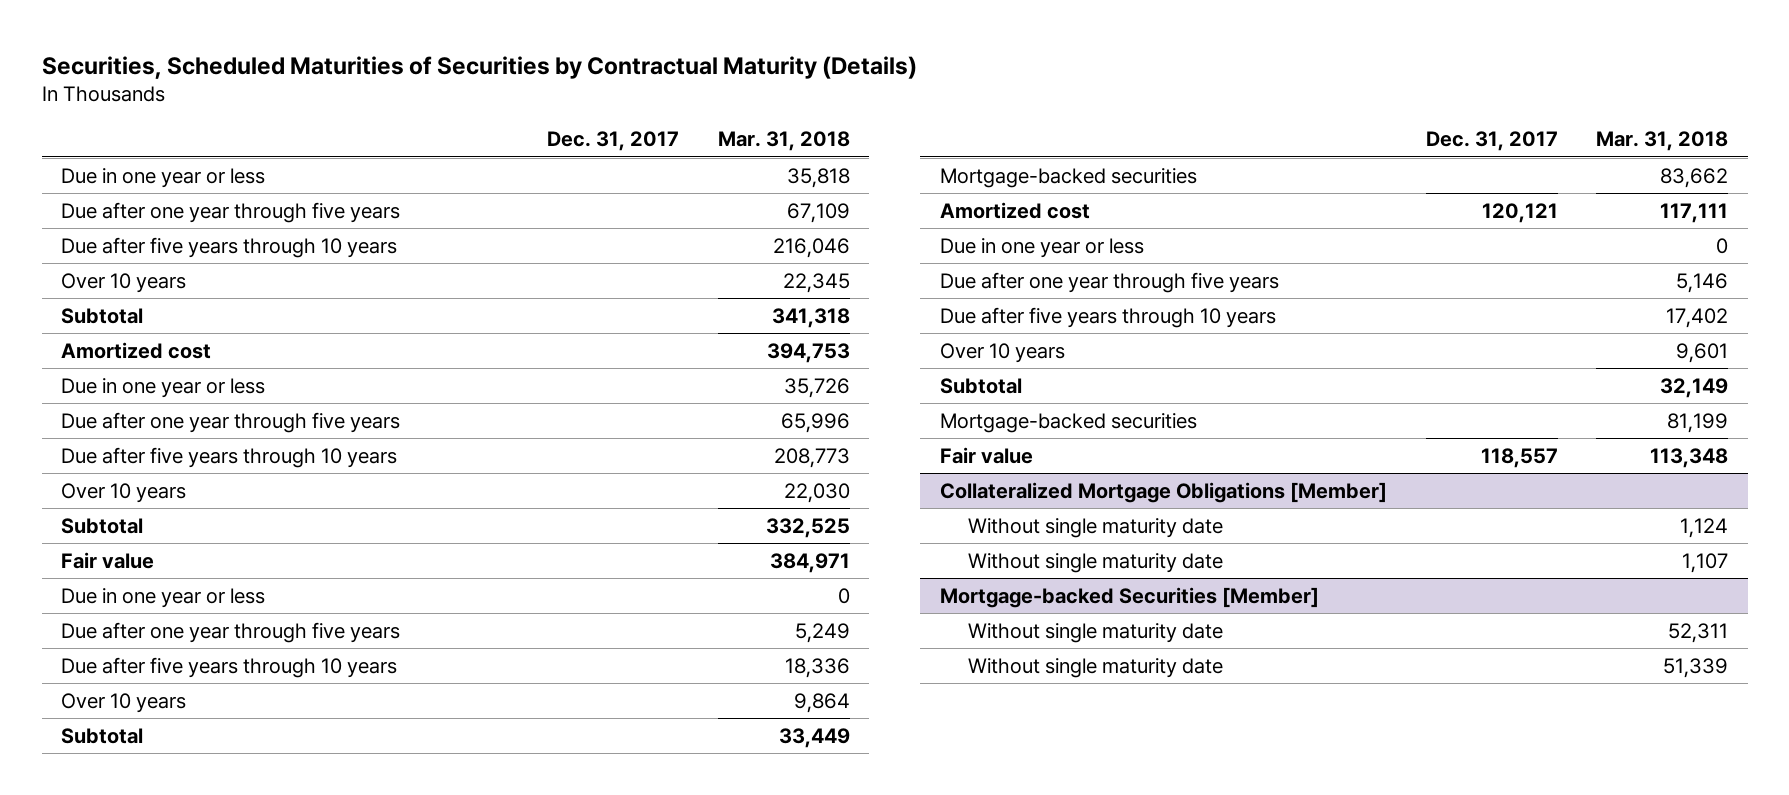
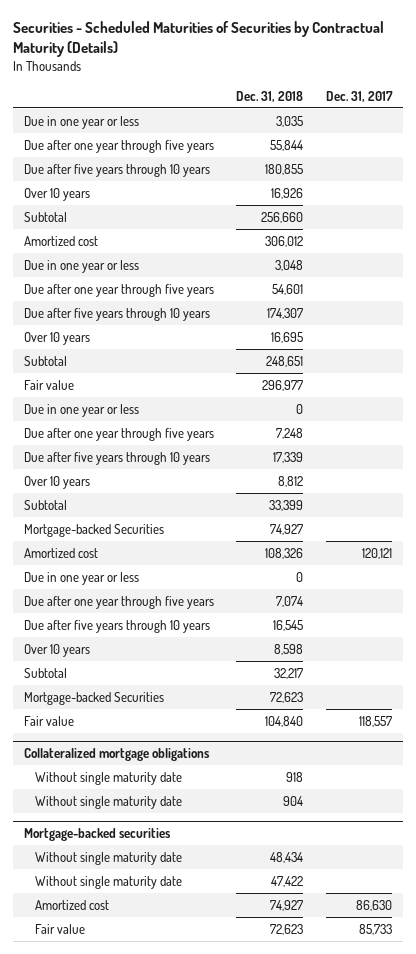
[41,55,917,79] Securities, Scheduled Maturities of Securities by Contractual Maturity (Details) -> [12,21,384,58] Securities - Scheduled Maturities of Securities by Contractual Maturity (Details)
[717,131,850,152] Mar. 31, 2018 -> none
none -> [236,90,304,102] Dec. 31, 2018
[939,167,1197,188] Mortgage-backed securities -> [24,523,165,537] Mortgage-backed Securities
[939,412,1197,433] Mortgage-backed securities -> [24,691,165,705] Mortgage-backed Securities
[939,481,1387,503] Collateralized Mortgage Obligations [Member] -> [24,747,211,761] Collateralized mortgage obligations
[939,586,1319,608] Mortgage-backed Securities [Member] -> [24,827,172,841] Mortgage-backed securities
none -> [34,899,109,910] Amortized cost
none -> [34,923,85,934] Fair value

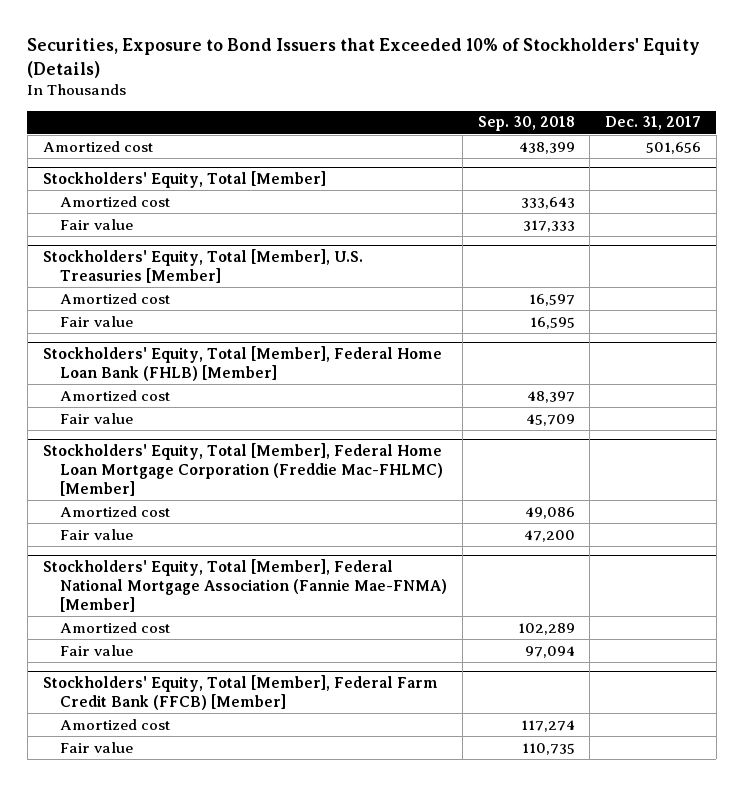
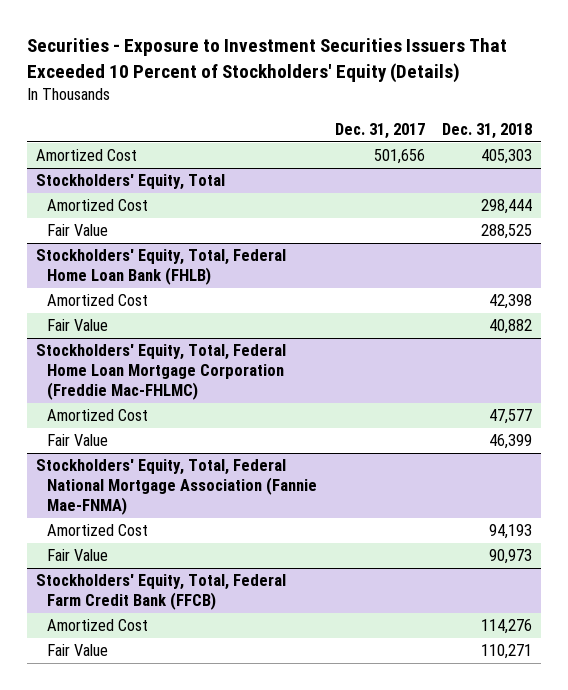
[27,37,701,78] Securities, Exposure to Bond Issuers that Exceeded 10% of Stockholders' Equity (Details) -> [26,38,507,83] Securities - Exposure to Investment Securities Issuers That Exceeded 10 Percent of Stockholders' Equity (Details)
[477,116,575,132] Sep. 30, 2018 -> none
none -> [442,122,533,139] Dec. 31, 2018
[42,249,363,283] Stockholders' Equity, Total [Member], U.S. Treasuries [Member] -> none
[59,292,170,304] Amortized cost -> none
[59,315,133,327] Fair value -> none
[42,140,153,152] Amortized cost -> [35,149,137,162] Amortized Cost
[42,171,326,189] Stockholders' Equity, Total [Member] -> [35,174,225,191] Stockholders' Equity, Total
[59,195,170,207] Amortized cost -> [47,199,149,212] Amortized Cost
[59,218,133,230] Fair value -> [47,224,109,237] Fair Value
[42,346,442,381] Stockholders' Equity, Total [Member], Federal Home Loan Bank (FHLB) [Member] -> [35,249,286,286] Stockholders' Equity, Total, Federal Home Loan Bank (FHLB)
[59,389,170,401] Amortized cost -> [47,294,149,307] Amortized Cost
[59,412,133,424] Fair value -> [47,319,109,332] Fair Value
[42,443,443,496] Stockholders' Equity, Total [Member], Federal Home Loan Mortgage Corporation (Freddie Mac-FHLMC) [Member] -> [35,344,286,400] Stockholders' Equity, Total, Federal Home Loan Mortgage Corporation (Freddie Mac-FHLMC)
[59,505,170,517] Amortized cost -> [47,409,149,422] Amortized Cost
[59,528,133,540] Fair value -> [47,434,109,447] Fair Value
[42,559,447,612] Stockholders' Equity, Total [Member], Federal National Mortgage Association (Fannie Mae-FNMA) [Member] -> [35,459,318,515] Stockholders' Equity, Total, Federal National Mortgage Association (Fannie Mae-FNMA)
[59,621,170,633] Amortized cost -> [47,524,149,537] Amortized Cost
[59,644,133,656] Fair value -> [47,549,109,562] Fair Value
[42,675,438,710] Stockholders' Equity, Total [Member], Federal Farm Credit Bank (FFCB) [Member] -> [35,574,286,611] Stockholders' Equity, Total, Federal Farm Credit Bank (FFCB)
[59,718,170,730] Amortized cost -> [47,619,149,632] Amortized Cost
[59,741,133,753] Fair value -> [47,644,109,657] Fair Value

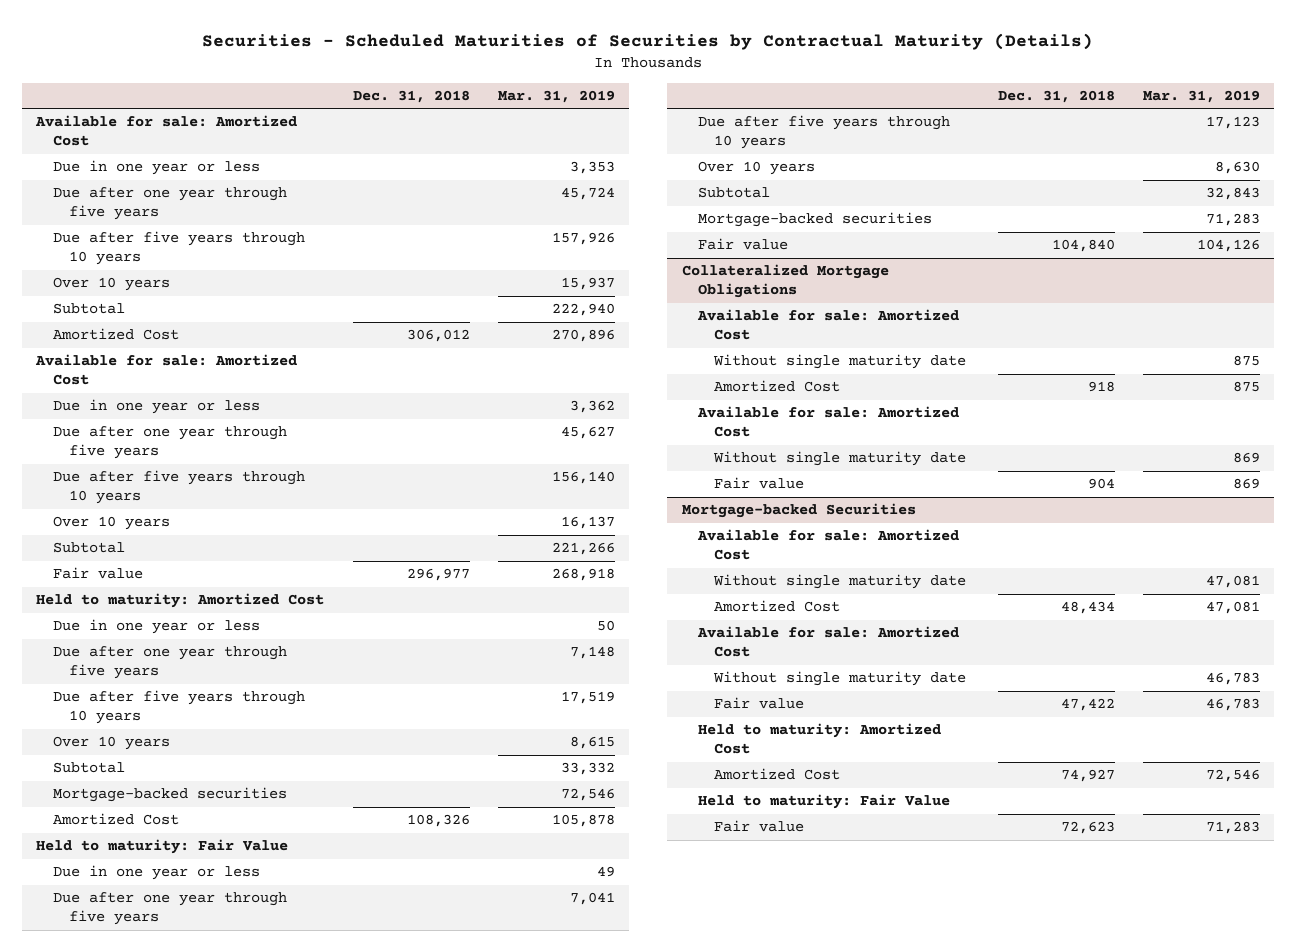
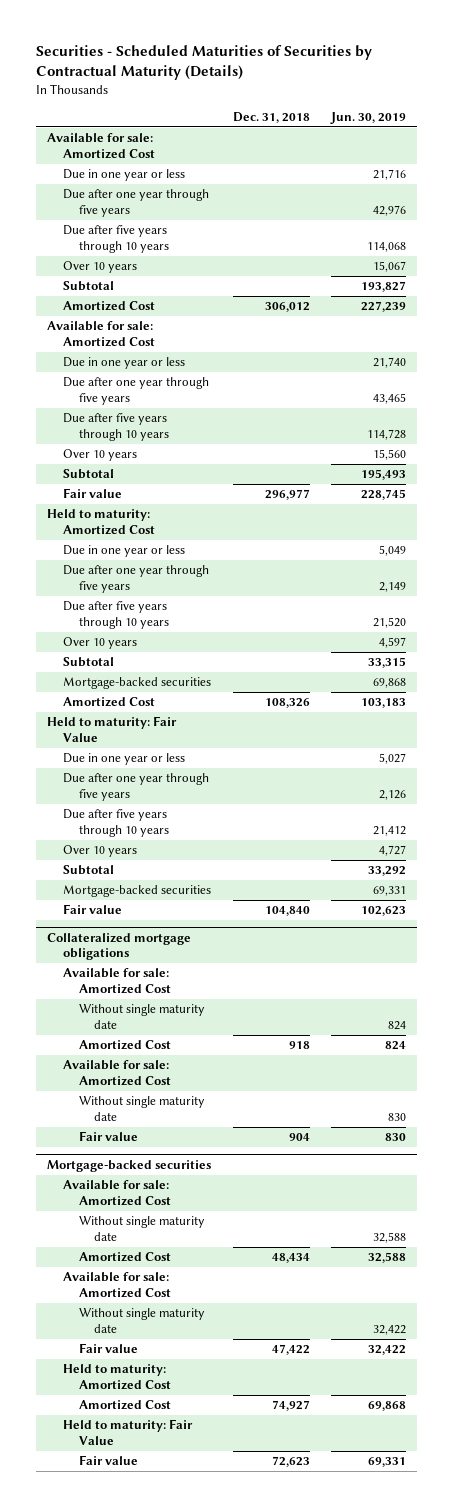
[497,89,615,103] Mar. 31, 2019 -> none
none -> [330,111,407,124] Jun. 30, 2019
[681,264,889,299] Collateralized Mortgage Obligations -> [47,933,192,961] Collateralized mortgage obligations
[681,503,916,519] Mortgage-backed Securities -> [47,1160,212,1173] Mortgage-backed securities

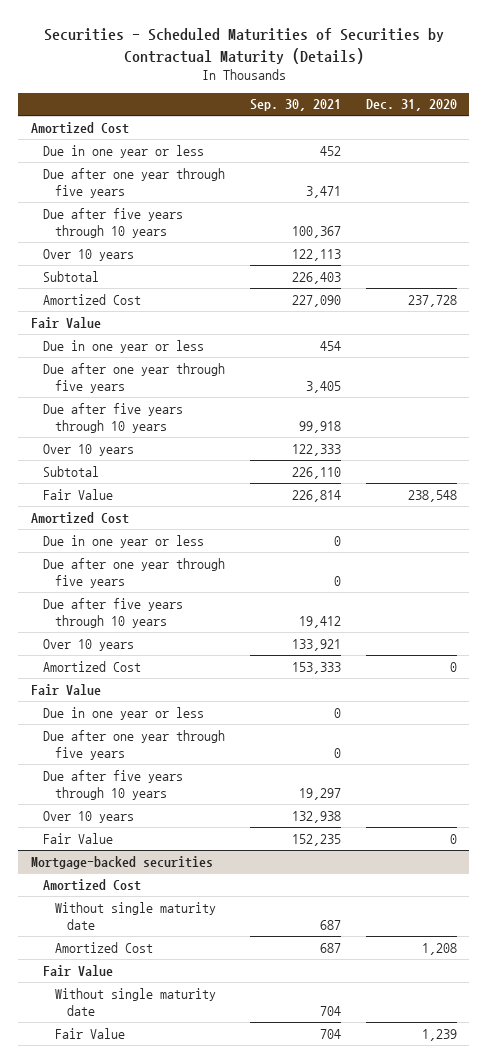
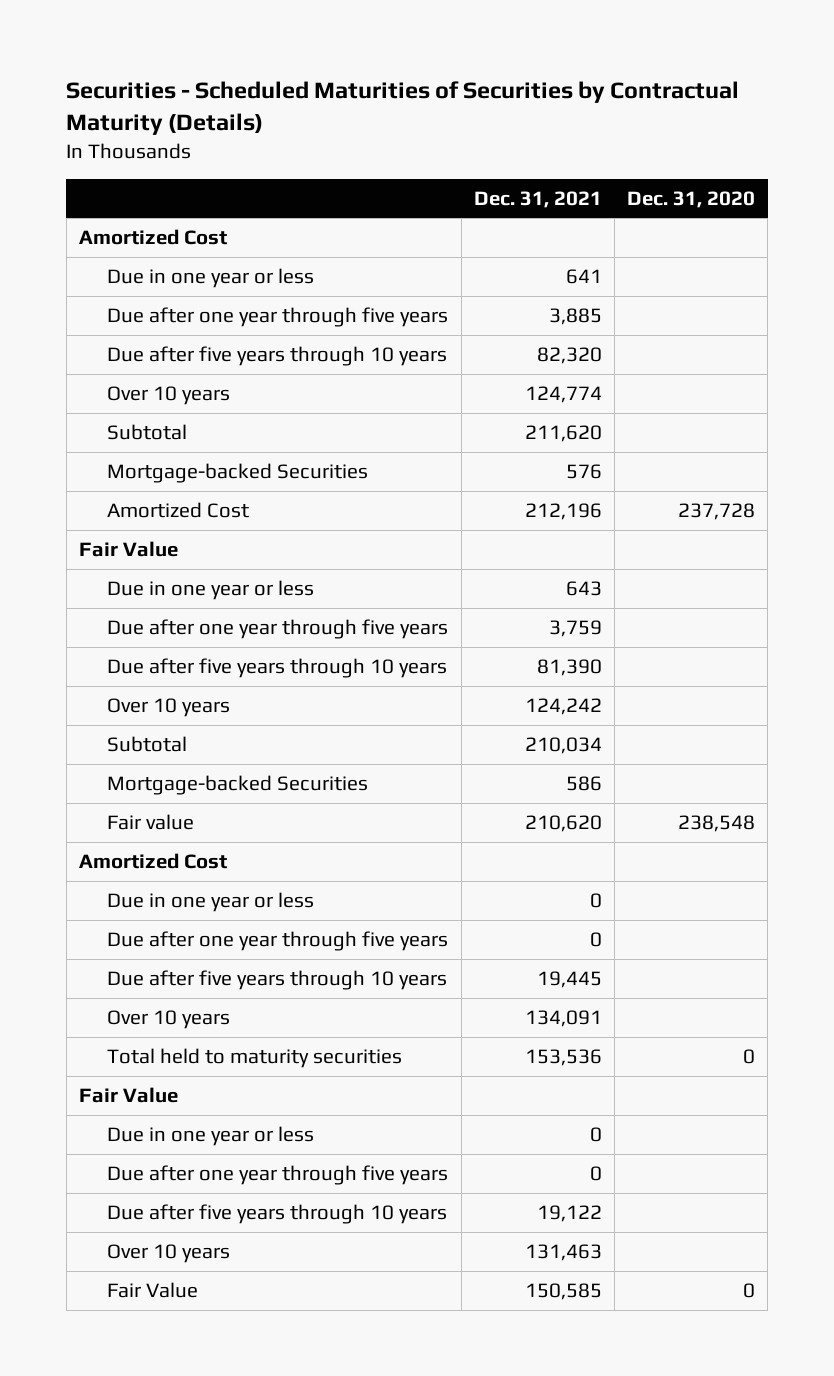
[249,99,341,112] Sep. 30, 2021 -> none
none -> [473,190,602,208] Dec. 31, 2021
none -> [107,462,369,483] Mortgage-backed Securities
none -> [107,774,369,795] Mortgage-backed Securities
[42,488,113,500] Fair Value -> [107,813,195,830] Fair value
[42,660,141,672] Amortized Cost -> [107,1047,403,1068] Total held to maturity securities
[30,855,213,869] Mortgage-backed securities -> none
[42,878,141,891] Amortized Cost -> none
[54,901,216,930] Without single maturity date -> none
[54,941,153,953] Amortized Cost -> none
[42,964,113,976] Fair Value -> none
[54,987,216,1016] Without single maturity date -> none
[54,1027,125,1039] Fair Value -> none

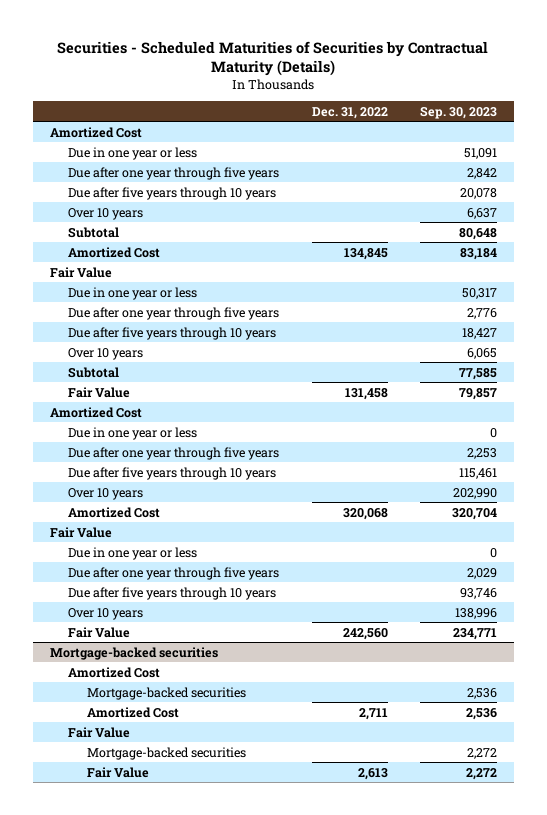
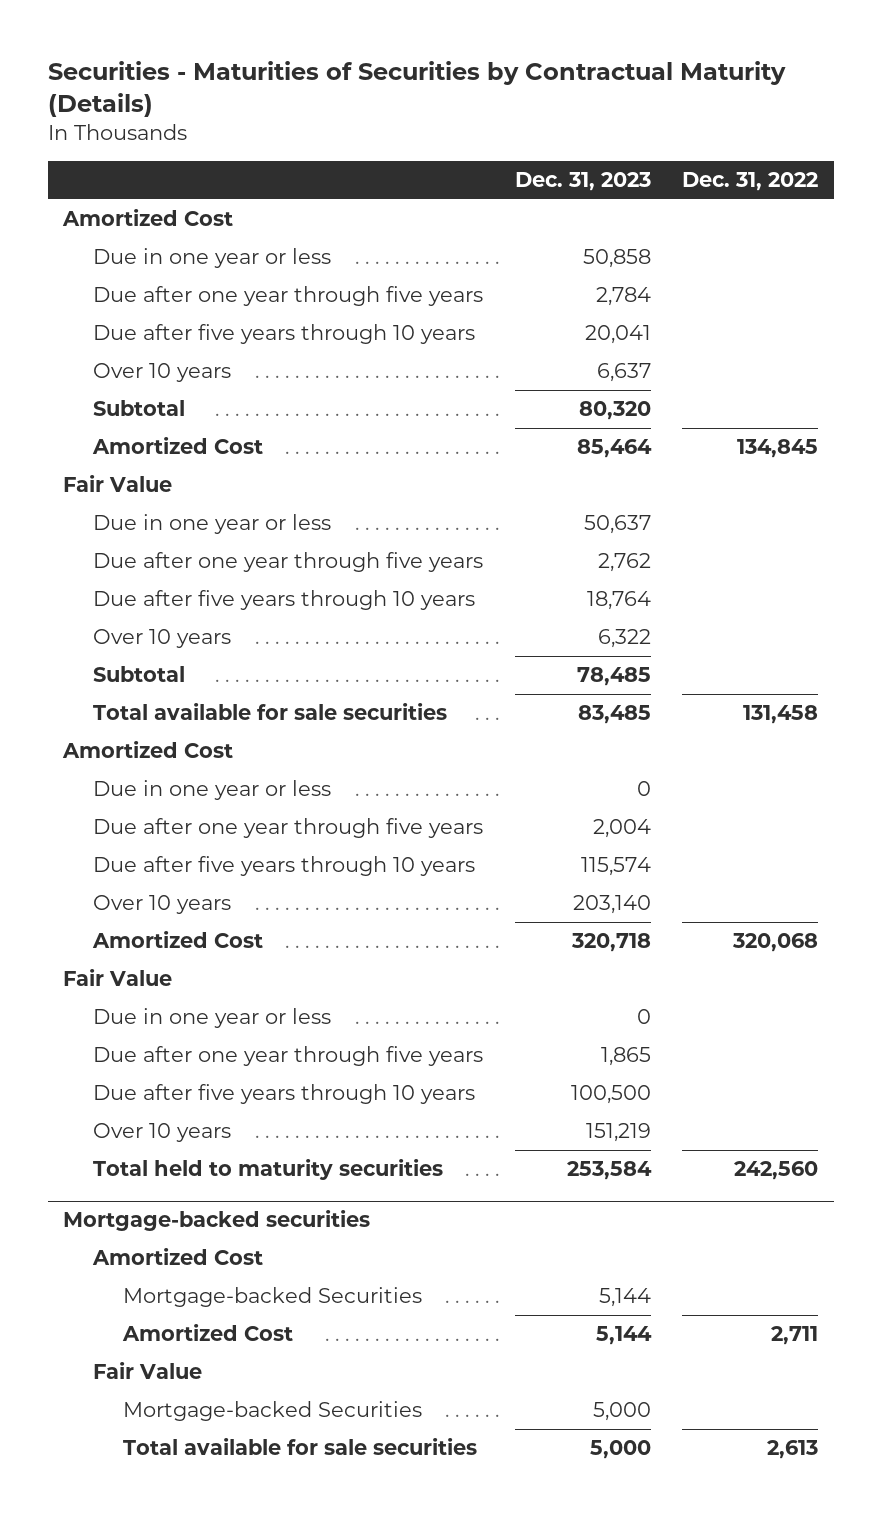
[57,40,489,76] Securities - Scheduled Maturities of Securities by Contractual Maturity (Details) -> [47,60,786,118] Securities - Maturities of Securities by Contractual Maturity (Details)
[420,105,498,119] Sep. 30, 2023 -> none
none -> [514,172,651,192] Dec. 31, 2023
[68,386,131,398] Fair Value -> [93,703,448,721] Total available for sale securities
[68,626,131,638] Fair Value -> [93,1159,444,1181] Total held to maturity securities
[86,686,246,700] Mortgage-backed securities -> [123,1287,423,1308] Mortgage-backed Securities
[86,746,246,760] Mortgage-backed securities -> [123,1401,423,1422] Mortgage-backed Securities
[86,766,149,778] Fair Value -> [123,1438,478,1456] Total available for sale securities

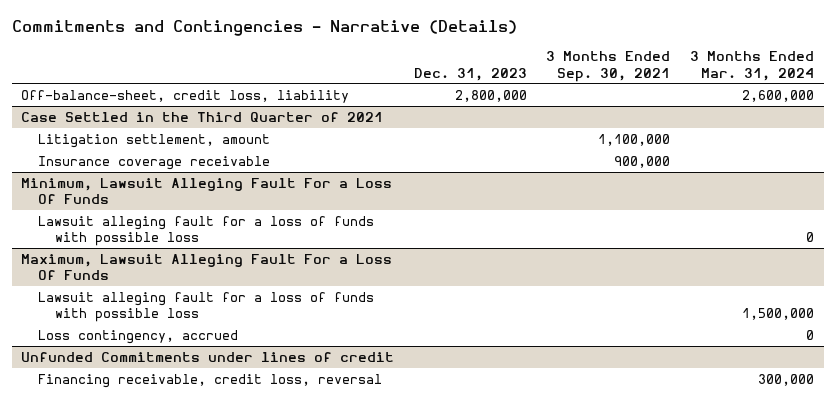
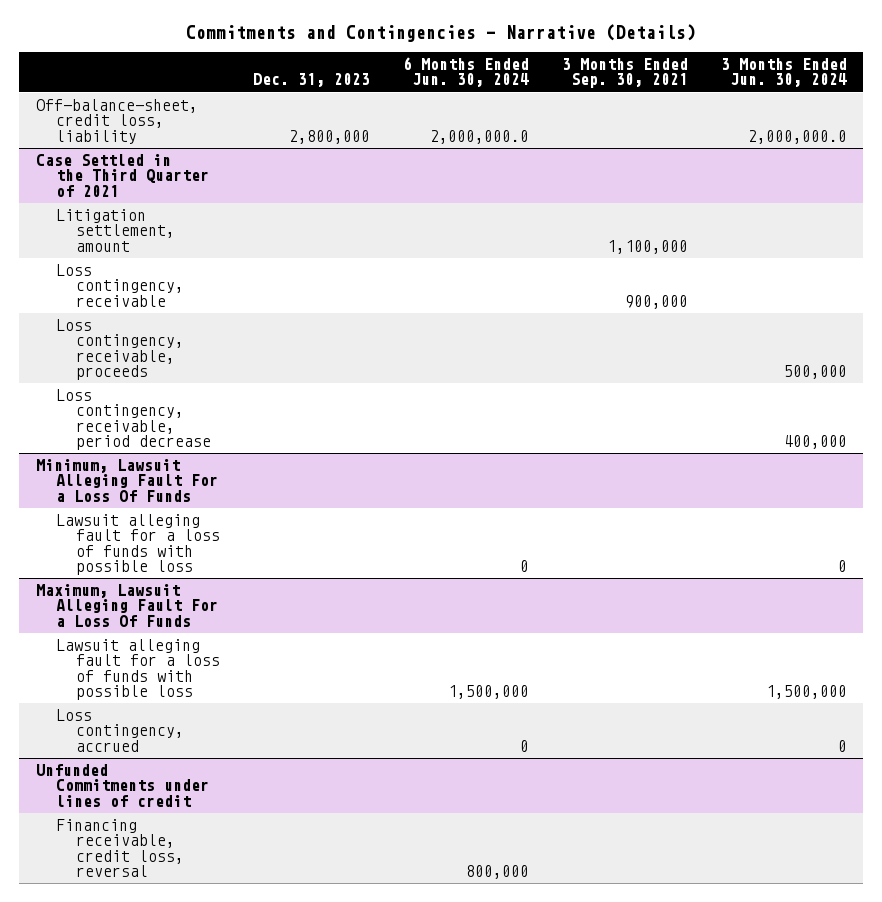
[689,51,814,81] 3 Months Ended Mar. 31, 2024 -> none
none -> [402,56,529,88] 6 Months Ended Jun. 30, 2024
none -> [720,57,847,88] 3 Months Ended Jun. 30, 2024
[38,155,271,170] Insurance coverage receivable -> none
none -> [55,264,185,307] Loss contingency, receivable
none -> [55,319,185,380] Loss contingency, receivable, proceeds
none -> [55,389,212,450] Loss contingency, receivable, period decrease

